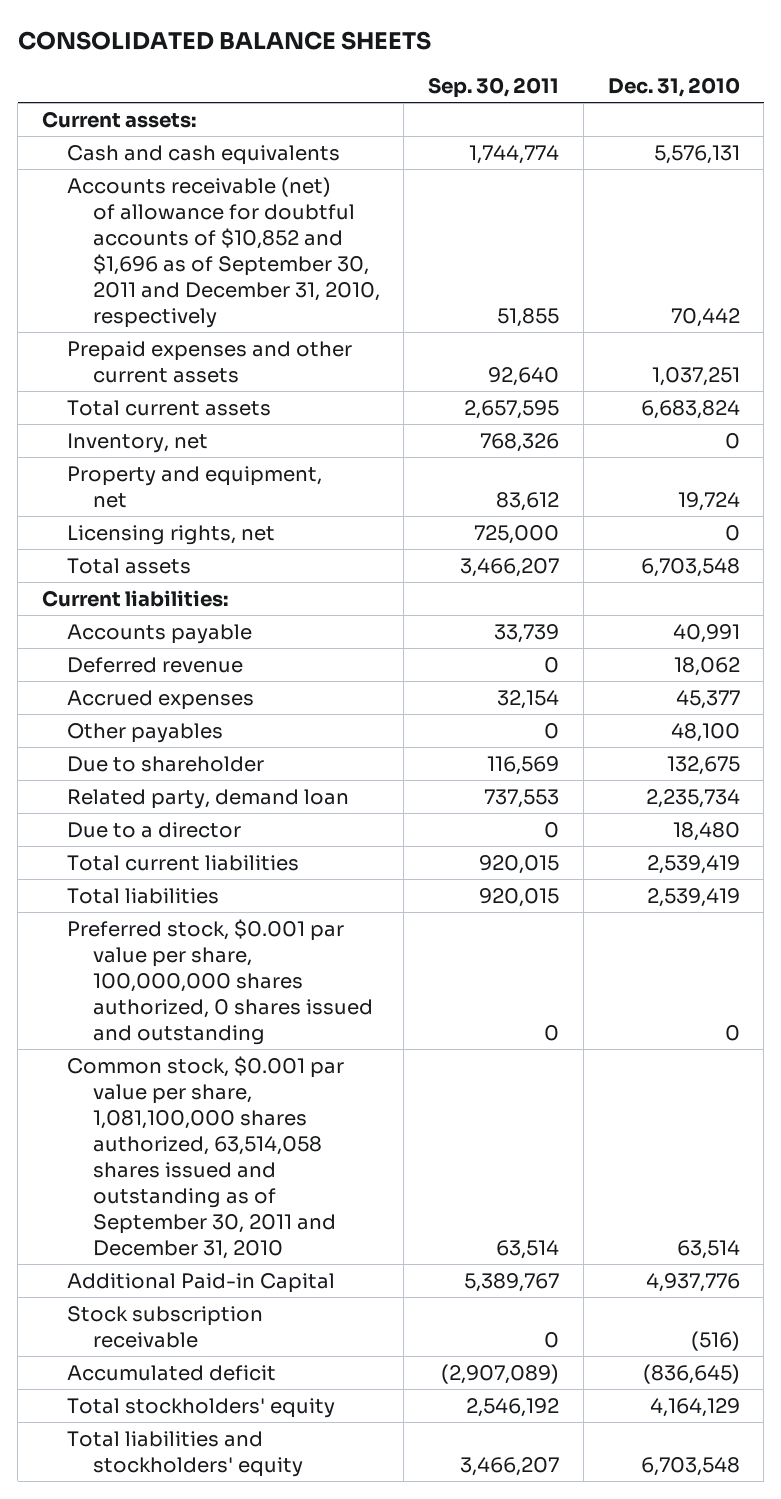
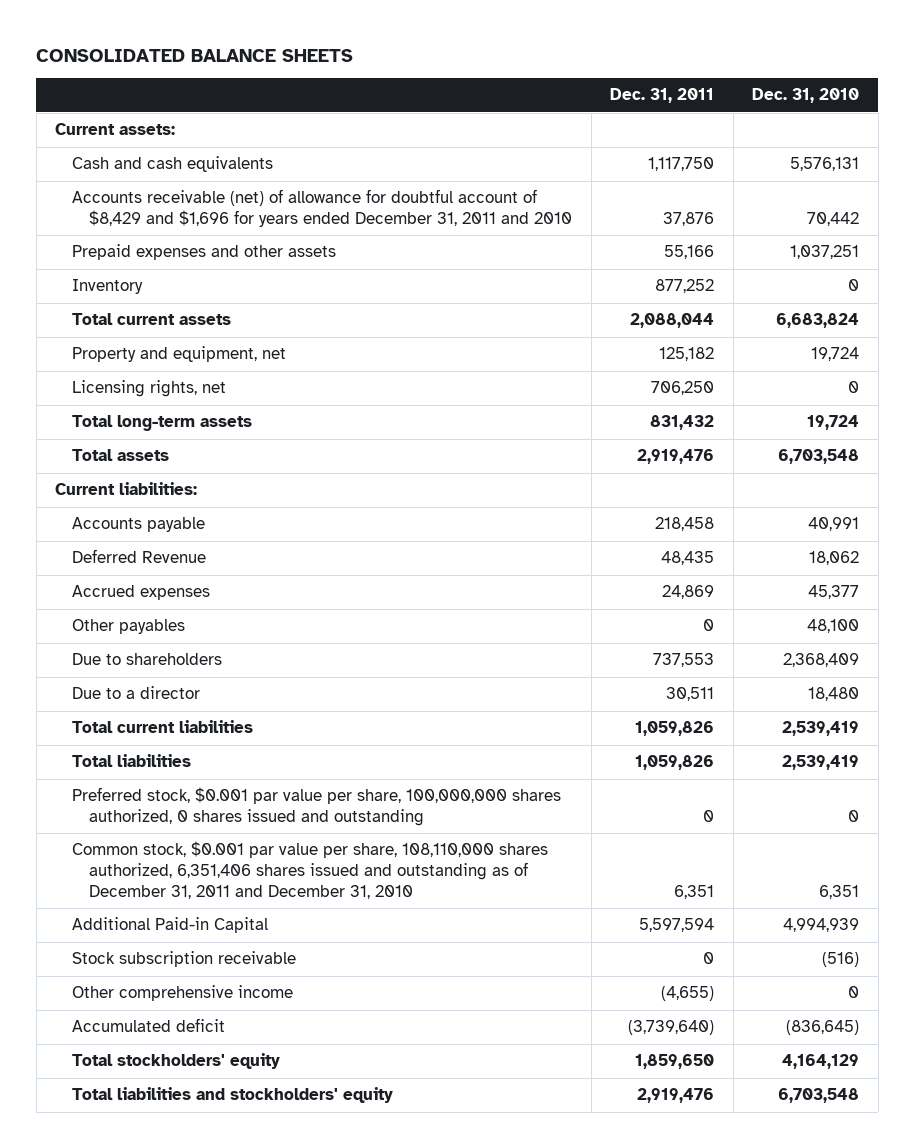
[428,77,560,99] Sep. 30, 2011 -> none
none -> [610,88,715,104] Dec. 31, 2011
[67,176,380,328] Accounts receivable (net) of allowance for doubtful accounts of $10,852 and $1,696 as of September 30, 2011 and December 31, 2010, respectively -> [72,189,573,228] Accounts receivable (net) of allowance for doubtful account of $8,429 and $1,696 for years ended December 31, 2011 and 2010
[67,340,353,383] Prepaid expenses and other current assets -> [72,244,337,261] Prepaid expenses and other assets
none -> [72,279,144,295] Inventory
[67,432,209,453] Inventory, net -> none
none -> [72,415,253,432] Total long-term assets
[67,656,244,673] Deferred revenue -> [72,549,207,564] Deferred Revenue
[67,788,350,809] Related party, demand loan -> none
[67,755,265,772] Due to shareholder -> [72,653,223,666] Due to shareholders
[666,755,740,775] 132,675 -> [783,653,860,668] 2,368,409
[67,1055,345,1259] Common stock, $0.001 par value per share, 1,081,100,000 shares authorized, 63,514,058 shares issued and outstanding as of September 30, 2011 and December 31, 2010 -> [72,841,549,899] Common stock, $0.001 par value per share, 108,110,000 shares authorized, 6,351,406 shares issued and outstanding as of December 31, 2011 and December 31, 2010
[676,1239,740,1259] 63,514 -> [819,884,860,899] 6,351
[645,1272,740,1292] 4,937,776 -> [783,918,860,933] 4,994,939
none -> [72,985,294,1002] Other comprehensive income

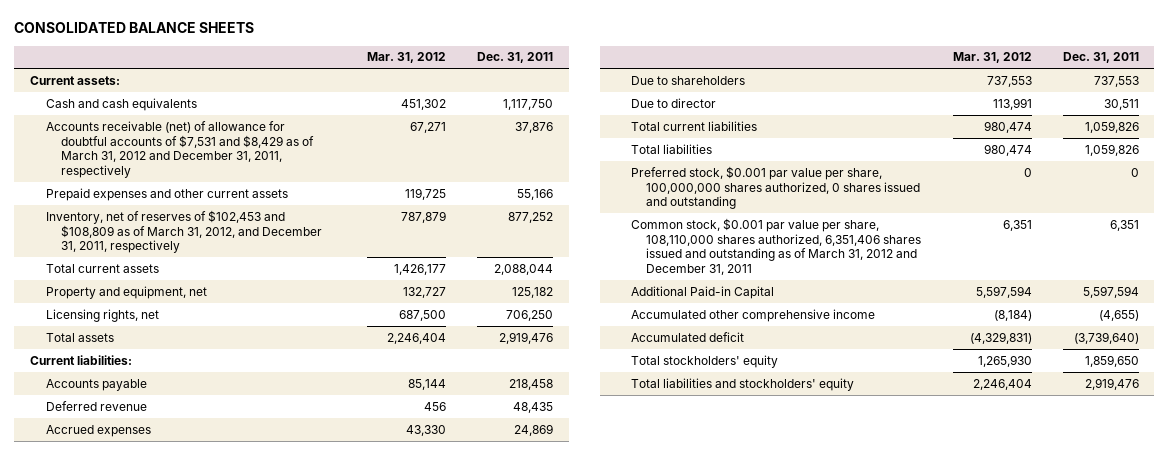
[752,88,860,104] Dec. 31, 2010 -> none
none -> [367,52,447,64] Mar. 31, 2012
[72,189,573,228] Accounts receivable (net) of allowance for doubtful account of $8,429 and $1,696 for years ended December 31, 2011 and 2010 -> [45,120,315,178] Accounts receivable (net) of allowance for doubtful accounts of $7,531 and $8,429 as of March 31, 2012 and December 31, 2011, respectively
[72,244,337,261] Prepaid expenses and other assets -> [45,187,288,201] Prepaid expenses and other current assets
[72,279,144,295] Inventory -> [45,209,323,254] Inventory, net of reserves of $102,453 and $108,809 as of March 31, 2012, and December 31, 2011, respectively
[72,415,253,432] Total long-term assets -> none
[72,549,207,564] Deferred Revenue -> [45,400,147,411] Deferred revenue
[72,619,186,635] Other payables -> none
[72,686,201,700] Due to a director -> [630,97,716,108] Due to director
[72,841,549,899] Common stock, $0.001 par value per share, 108,110,000 shares authorized, 6,351,406 shares issued and outstanding as of December 31, 2011 and December 31, 2010 -> [630,217,922,275] Common stock, $0.001 par value per share, 108,110,000 shares authorized, 6,351,406 shares issued and outstanding as of March 31, 2012 and December 31, 2011
[72,951,297,968] Stock subscription receivable -> none
[72,985,294,1002] Other comprehensive income -> [630,308,875,322] Accumulated other comprehensive income

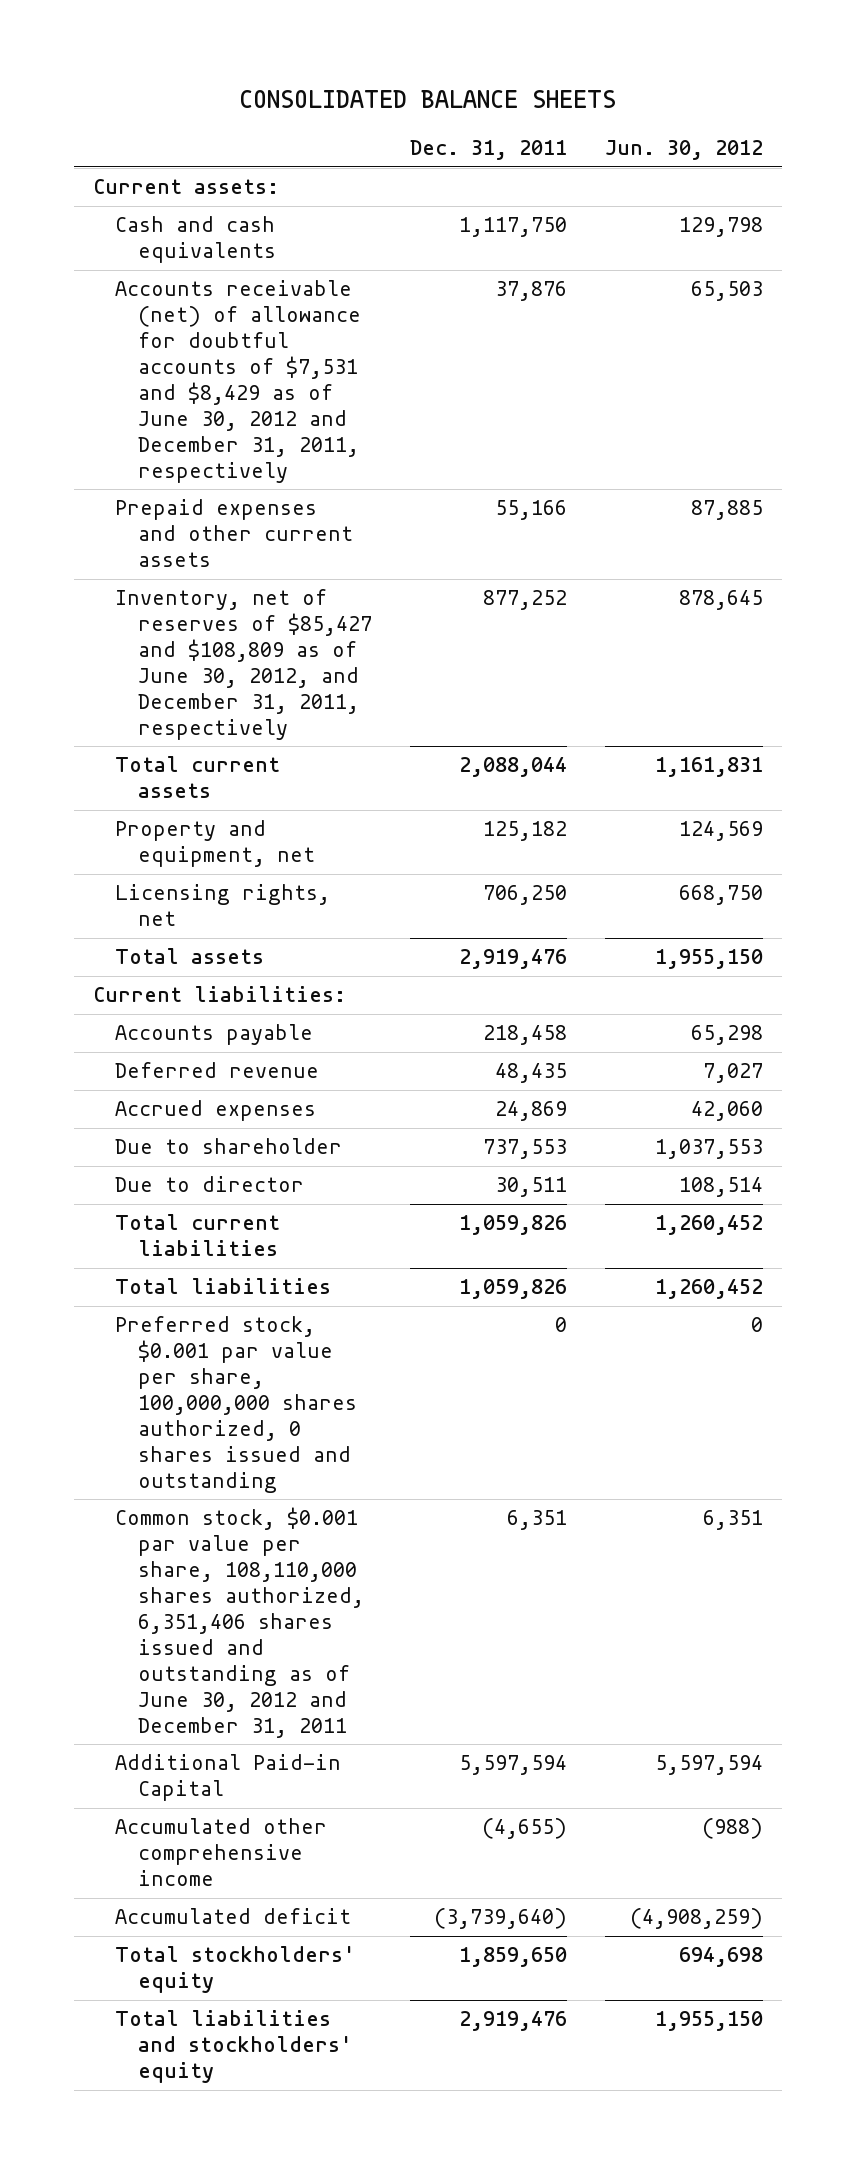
[367,52,447,64] Mar. 31, 2012 -> none
none -> [604,140,763,161] Jun. 30, 2012
[45,120,315,178] Accounts receivable (net) of allowance for doubtful accounts of $7,531 and $8,429 as of March 31, 2012 and December 31, 2011, respectively -> [115,280,361,483] Accounts receivable (net) of allowance for doubtful accounts of $7,531 and $8,429 as of June 30, 2012 and December 31, 2011, respectively
[45,209,323,254] Inventory, net of reserves of $102,453 and $108,809 as of March 31, 2012, and December 31, 2011, respectively -> [115,589,372,740] Inventory, net of reserves of $85,427 and $108,809 as of June 30, 2012, and December 31, 2011, respectively
[630,75,745,85] Due to shareholders -> [115,1138,343,1155] Due to shareholder
[630,217,922,275] Common stock, $0.001 par value per share, 108,110,000 shares authorized, 6,351,406 shares issued and outstanding as of March 31, 2012 and December 31, 2011 -> [115,1507,364,1738] Common stock, $0.001 par value per share, 108,110,000 shares authorized, 6,351,406 shares issued and outstanding as of June 30, 2012 and December 31, 2011

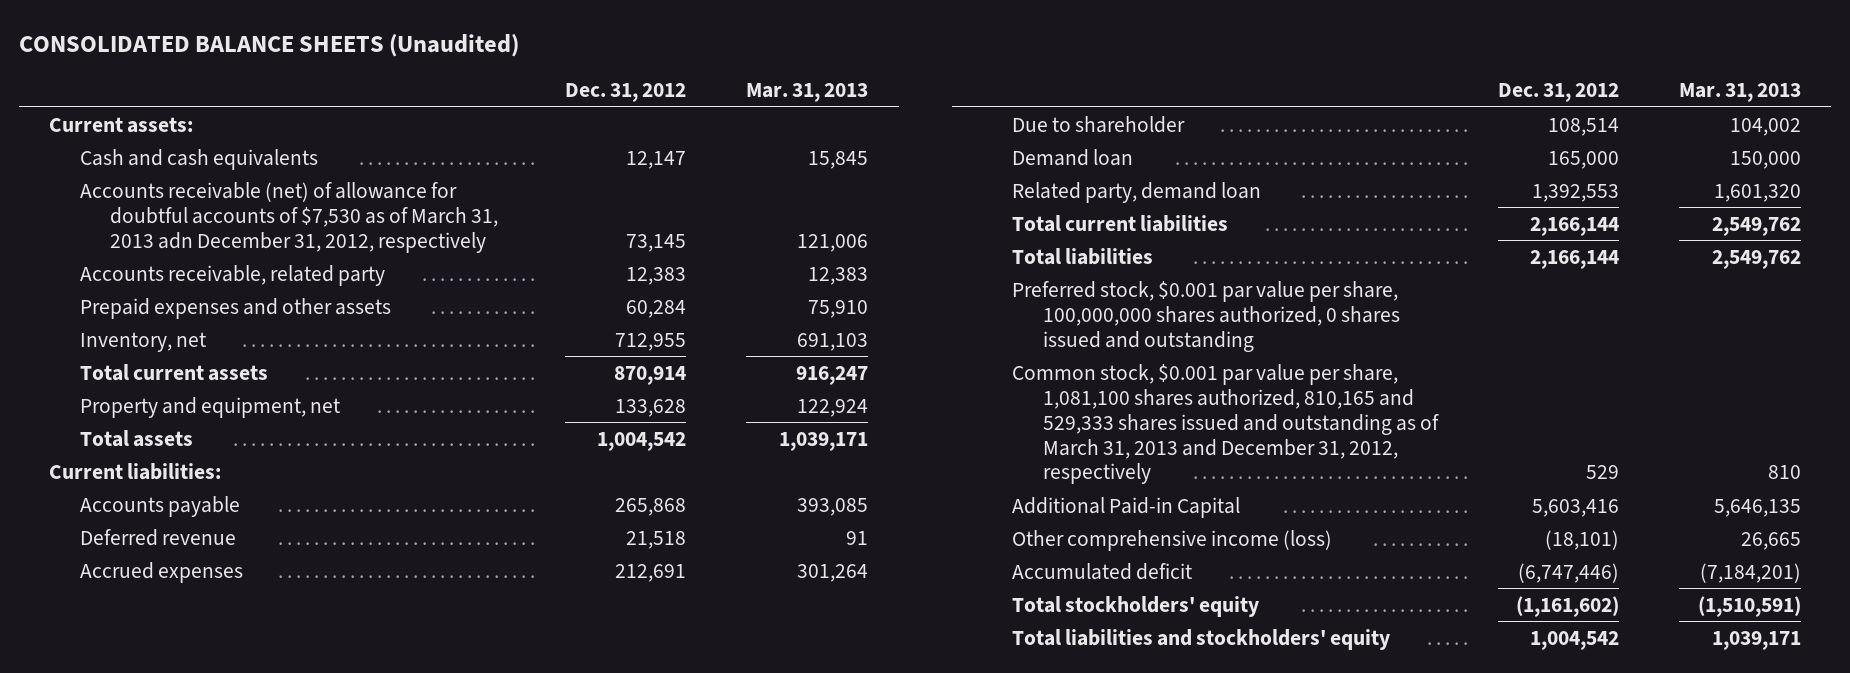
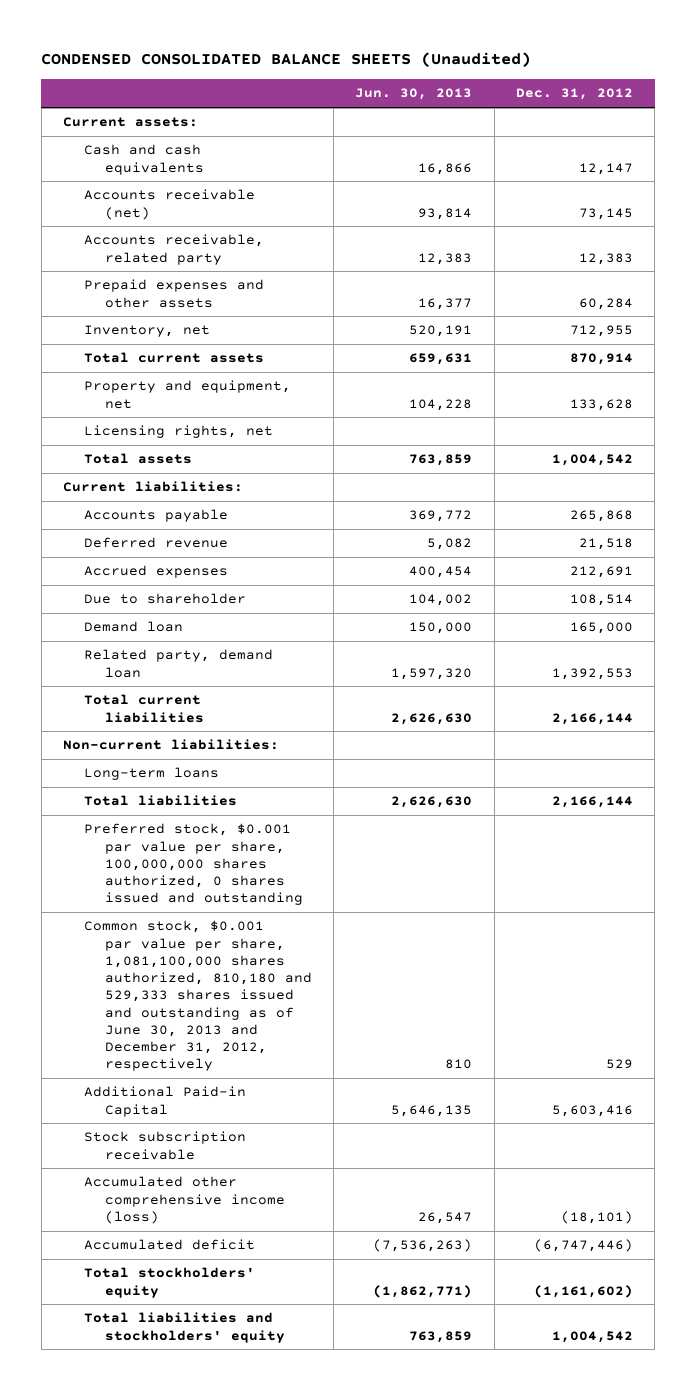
[19,34,520,58] CONSOLIDATED BALANCE SHEETS (Unaudited) -> [41,52,532,68] CONDENSED CONSOLIDATED BALANCE SHEETS (Unaudited)
[746,83,869,103] Mar. 31, 2013 -> none
none -> [355,88,473,101] Jun. 30, 2013
[79,181,499,253] Accounts receivable (net) of allowance for doubtful accounts of $7,530 as of March 31, 2013 adn December 31, 2012, respectively -> [83,189,255,220] Accounts receivable (net)
none -> [83,425,273,439] Licensing rights, net
none -> [63,739,280,751] Non-current liabilities:
none -> [83,767,219,781] Long-term loans
[1012,363,1439,485] Common stock, $0.001 par value per share, 1,081,100 shares authorized, 810,165 and 529,333 shares issued and outstanding as of March 31, 2013 and December 31, 2012, respectively -> [83,920,312,1072] Common stock, $0.001 par value per share, 1,081,100,000 shares authorized, 810,180 and 529,333 shares issued and outstanding as of June 30, 2013 and December 31, 2012, respectively
none -> [83,1131,246,1160] Stock subscription receivable
[1012,529,1333,551] Other comprehensive income (loss) -> [83,1176,285,1224] Accumulated other comprehensive income (loss)

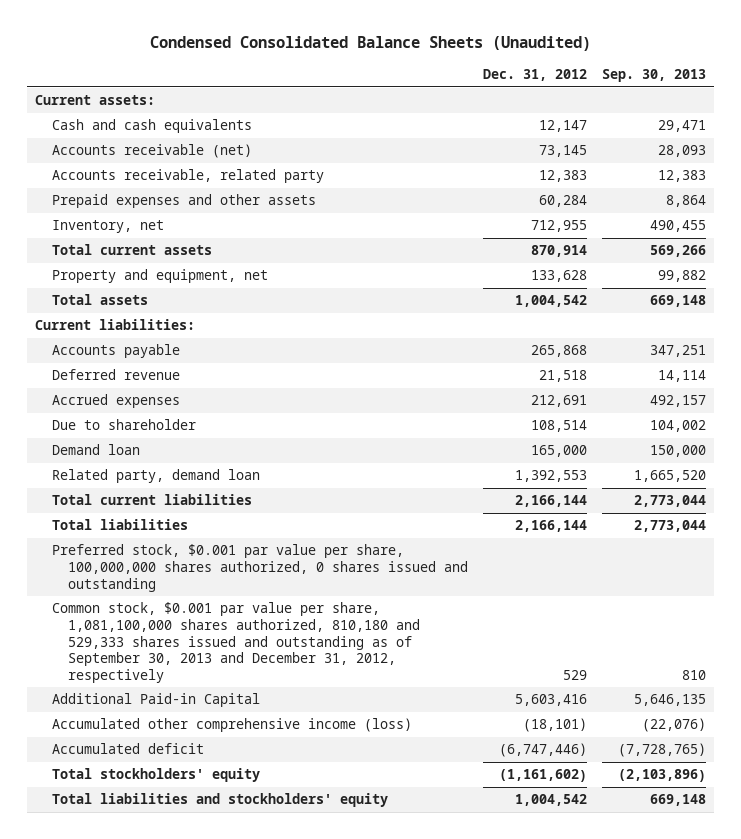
[41,52,532,68] CONDENSED CONSOLIDATED BALANCE SHEETS (Unaudited) -> [149,36,591,52] Condensed Consolidated Balance Sheets (Unaudited)
[355,88,473,101] Jun. 30, 2013 -> none
none -> [602,69,707,83] Sep. 30, 2013
[83,425,273,439] Licensing rights, net -> none
[63,739,280,751] Non-current liabilities: -> none
[83,767,219,781] Long-term loans -> none
[83,920,312,1072] Common stock, $0.001 par value per share, 1,081,100,000 shares authorized, 810,180 and 529,333 shares issued and outstanding as of June 30, 2013 and December 31, 2012, respectively -> [51,602,421,683] Common stock, $0.001 par value per share, 1,081,100,000 shares authorized, 810,180 and 529,333 shares issued and outstanding as of September 30, 2013 and December 31, 2012, respectively
[83,1131,246,1160] Stock subscription receivable -> none

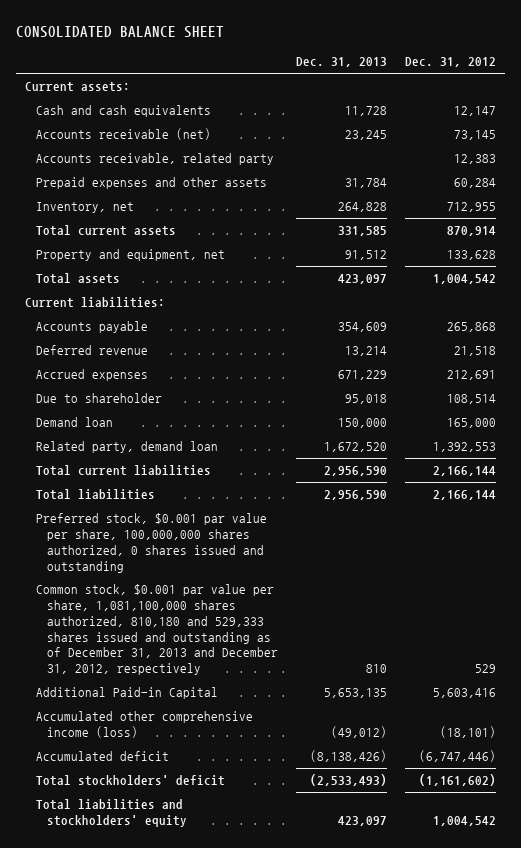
[149,36,591,52] Condensed Consolidated Balance Sheets (Unaudited) -> [15,26,224,39] CONSOLIDATED BALANCE SHEET
[602,69,707,83] Sep. 30, 2013 -> none
none -> [295,57,387,68] Dec. 31, 2013
[51,602,421,683] Common stock, $0.001 par value per share, 1,081,100,000 shares authorized, 810,180 and 529,333 shares issued and outstanding as of September 30, 2013 and December 31, 2012, respectively -> [36,584,279,676] Common stock, $0.001 par value per share, 1,081,100,000 shares authorized, 810,180 and 529,333 shares issued and outstanding as of December 31, 2013 and December 31, 2012, respectively
[51,768,260,783] Total stockholders' equity -> [36,775,226,787] Total stockholders' deficit

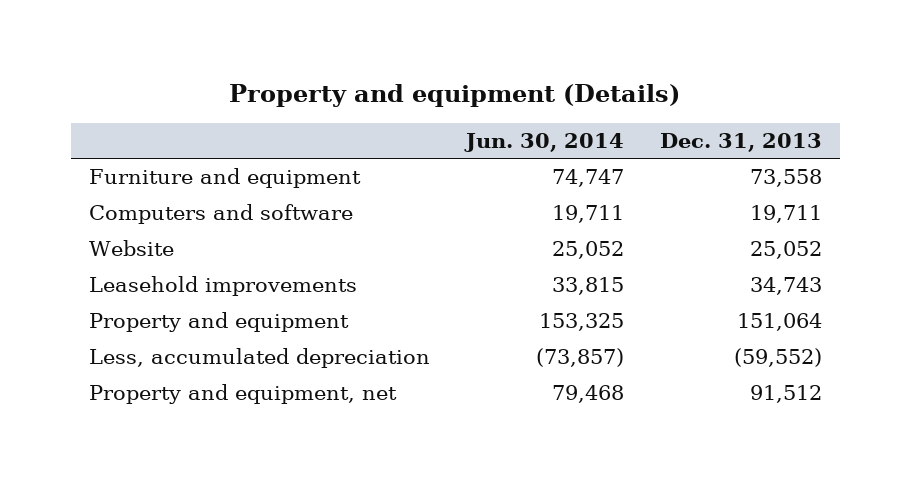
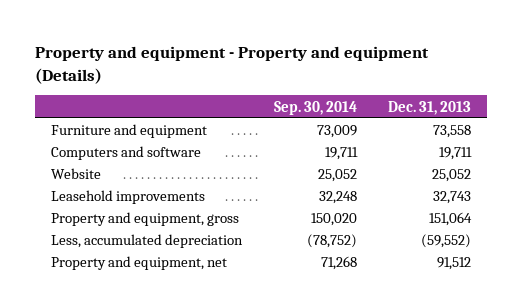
[229,84,681,108] Property and equipment (Details) -> [35,46,430,84] Property and equipment - Property and equipment (Details)
[463,132,624,152] Jun. 30, 2014 -> none
none -> [273,100,357,115] Sep. 30, 2014
[749,277,822,296] 34,743 -> [433,191,472,205] 32,743
[88,312,349,333] Property and equipment -> [51,212,240,227] Property and equipment, gross

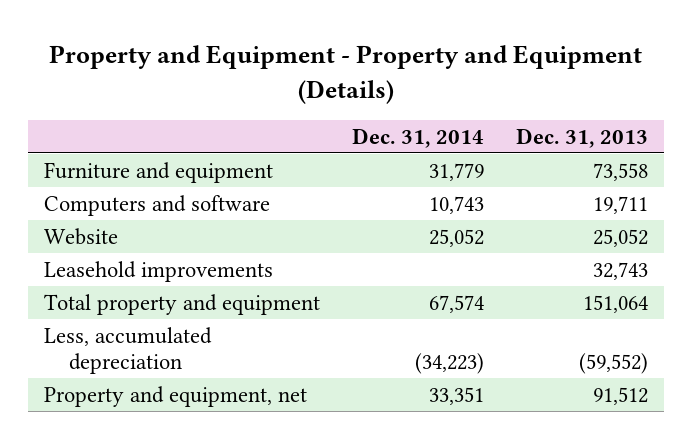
[35,46,430,84] Property and equipment - Property and equipment (Details) -> [49,45,643,104] Property and Equipment - Property and Equipment (Details)
[273,100,357,115] Sep. 30, 2014 -> none
none -> [352,127,485,148] Dec. 31, 2014
[51,212,240,227] Property and equipment, gross -> [44,293,321,315] Total property and equipment

